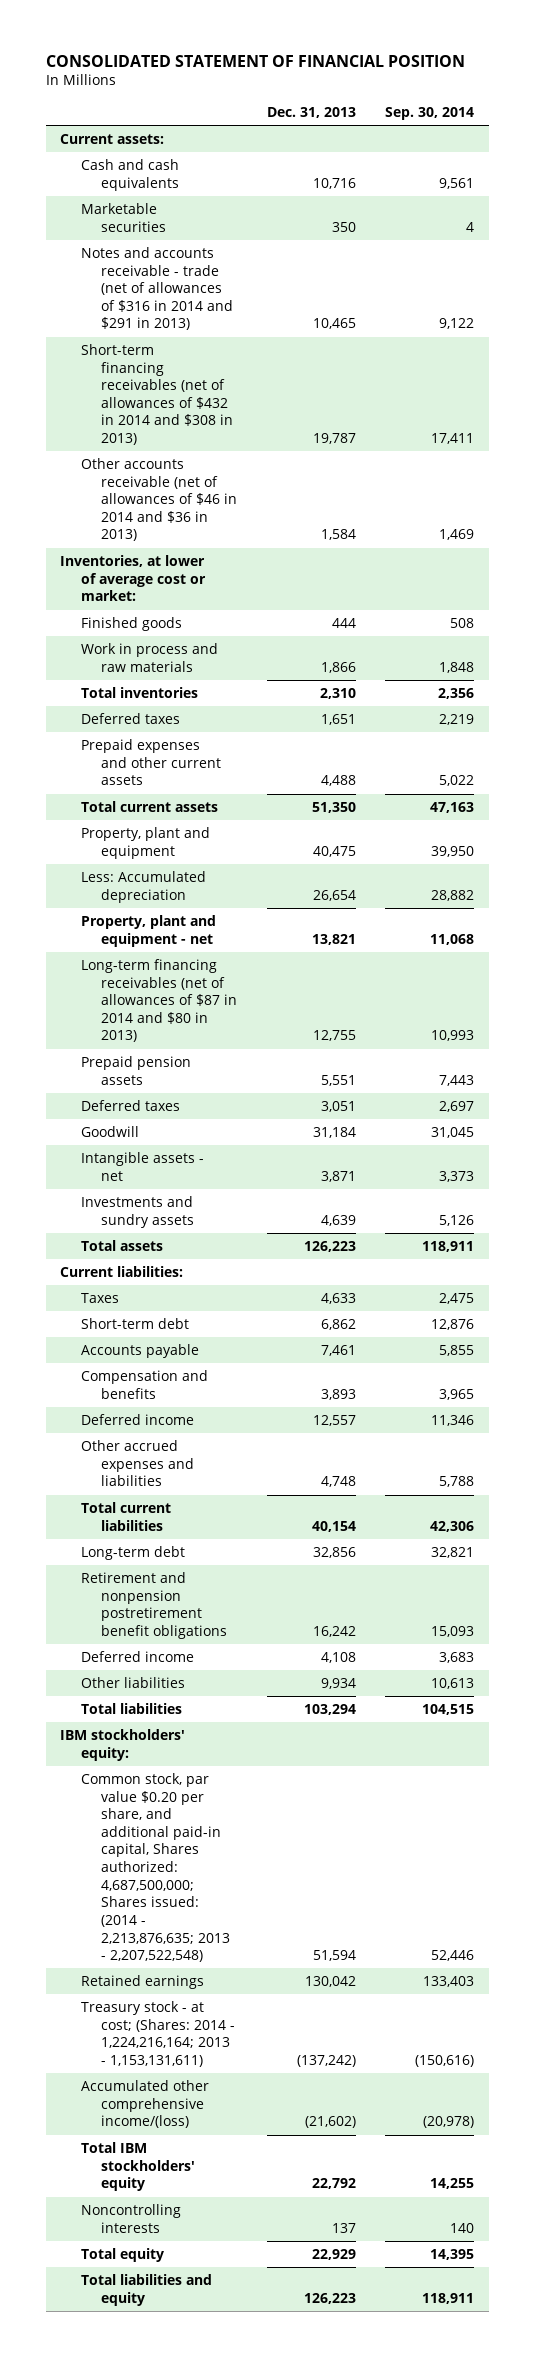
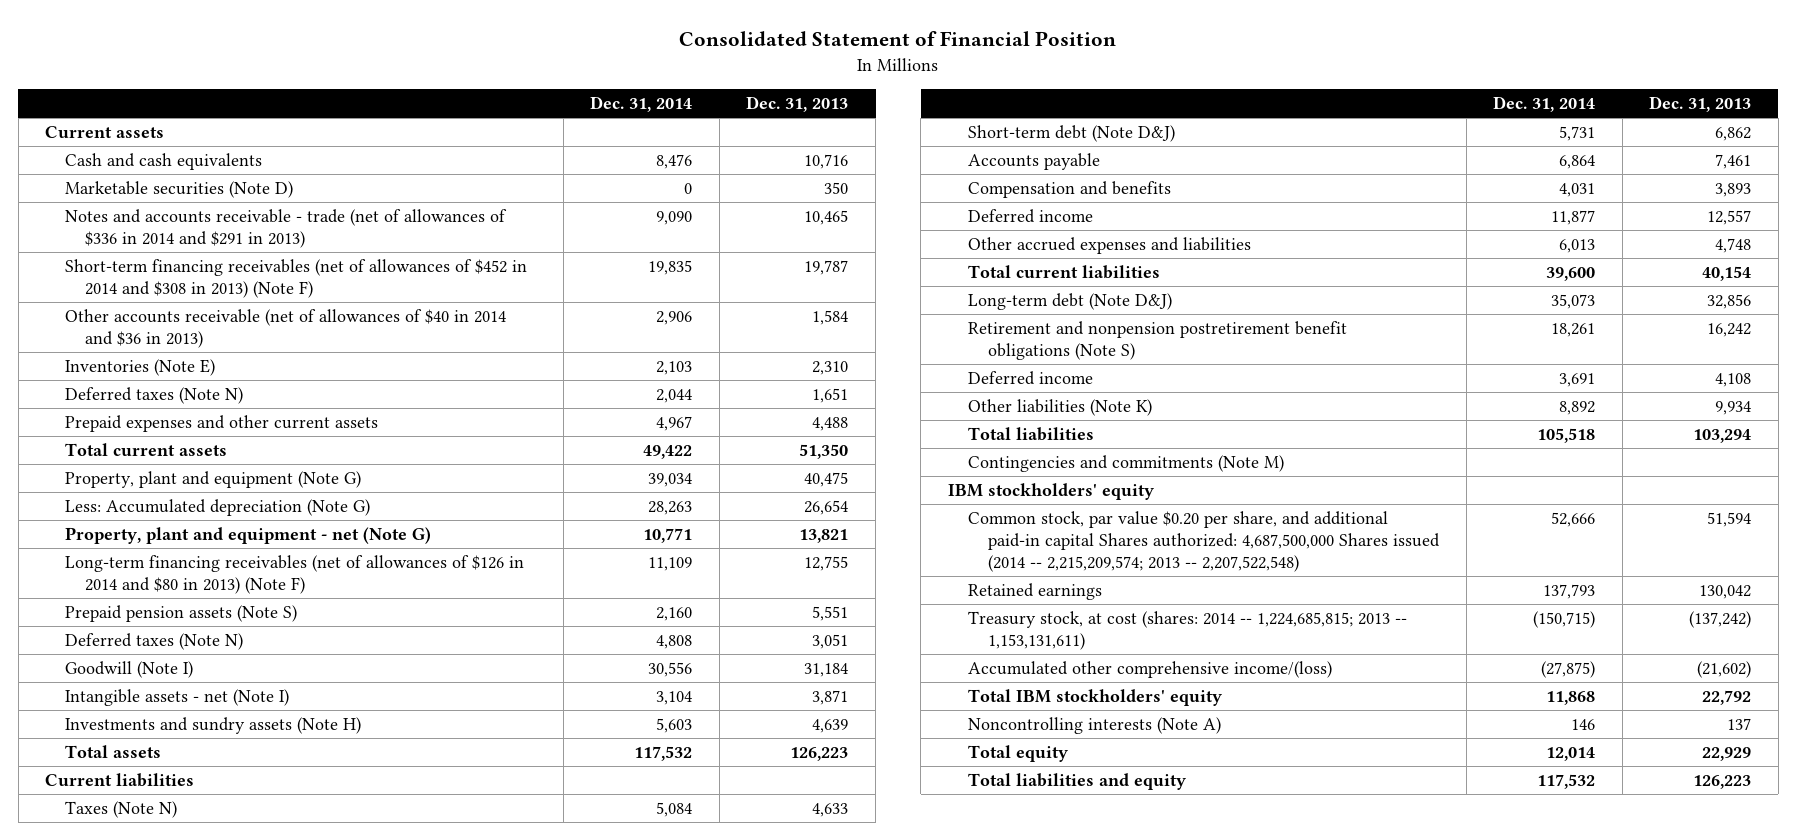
[45,54,465,67] CONSOLIDATED STATEMENT OF FINANCIAL POSITION -> [679,31,1117,47] Consolidated Statement of Financial Position
[385,106,475,120] Sep. 30, 2014 -> none
none -> [590,95,693,112] Dec. 31, 2014
[60,134,165,145] Current assets: -> [45,126,165,139] Current assets
[60,555,206,602] Inventories, at lower of average cost or market: -> none
[80,617,182,632] Finished goods -> none
[80,643,218,672] Work in process and raw materials -> none
[80,203,167,232] Marketable securities -> [65,181,294,199] Marketable securities (Note D)
[80,247,234,331] Notes and accounts receivable - trade (net of allowances of $316 in 2014 and $291 in 2013) -> [65,209,508,249] Notes and accounts receivable - trade (net of allowances of $336 in 2014 and $291 in 2013)
[80,344,234,446] Short-term financing receivables (net of allowances of $432 in 2014 and $308 in 2013) -> [65,259,528,299] Short-term financing receivables (net of allowances of $452 in 2014 and $308 in 2013) (Note F)
[80,458,238,542] Other accounts receivable (net of allowances of $46 in 2014 and $36 in 2013) -> [65,309,507,349] Other accounts receivable (net of allowances of $40 in 2014 and $36 in 2013)
[80,687,198,699] Total inventories -> [65,359,216,377] Inventories (Note E)
[80,713,180,725] Deferred taxes -> [65,387,244,405] Deferred taxes (Note N)
[80,827,210,859] Property, plant and equipment -> [65,471,362,489] Property, plant and equipment (Note G)
[80,871,206,903] Less: Accumulated depreciation -> [65,499,371,517] Less: Accumulated depreciation (Note G)
[80,915,216,947] Property, plant and equipment - net -> [65,527,432,545] Property, plant and equipment - net (Note G)
[80,959,238,1043] Long-term financing receivables (net of allowances of $87 in 2014 and $80 in 2013) -> [65,555,525,595] Long-term financing receivables (net of allowances of $126 in 2014 and $80 in 2013) (Note F)
[80,1056,191,1085] Prepaid pension assets -> [65,605,298,623] Prepaid pension assets (Note S)
[80,1100,180,1112] Deferred taxes -> [65,633,244,651] Deferred taxes (Note N)
[80,1126,139,1138] Goodwill -> [65,661,194,679] Goodwill (Note I)
[80,1152,204,1181] Intangible assets - net -> [65,689,290,707] Intangible assets - net (Note I)
[80,1196,195,1228] Investments and sundry assets -> [65,717,362,735] Investments and sundry assets (Note H)
[60,1266,184,1278] Current liabilities: -> [45,773,195,788] Current liabilities
[80,1293,119,1304] Taxes -> [65,801,178,819] Taxes (Note N)
[80,1318,189,1330] Short-term debt -> [967,125,1175,143] Short-term debt (Note D&J)
[80,1546,185,1561] Long-term debt -> [967,293,1172,311] Long-term debt (Note D&J)
[80,1572,228,1639] Retirement and nonpension postretirement benefit obligations -> [967,321,1347,361] Retirement and nonpension postretirement benefit obligations (Note S)
[80,1677,185,1689] Other liabilities -> [967,399,1152,417] Other liabilities (Note K)
none -> [967,455,1284,473] Contingencies and commitments (Note M)
[60,1729,186,1761] IBM stockholders' equity: -> [947,483,1154,501] IBM stockholders' equity
[80,1773,231,1963] Common stock, par value $0.20 per share, and additional paid-in capital, Shares authorized: 4,687,500,000; Shares issued: (2014 - 2,213,876,635; 2013 - 2,207,522,548) -> [967,511,1441,572] Common stock, par value $0.20 per share, and additional paid-in capital Shares authorized: 4,687,500,000 Shares issued (2014 -- 2,215,209,574; 2013 -- 2,207,522,548)
[80,2001,236,2067] Treasury stock - at cost; (Shares: 2014 - 1,224,216,164; 2013 - 1,153,131,611) -> [967,611,1407,651] Treasury stock, at cost (shares: 2014 -- 1,224,685,815; 2013 -- 1,153,131,611)
[80,2204,181,2233] Noncontrolling interests -> [967,717,1221,735] Noncontrolling interests (Note A)

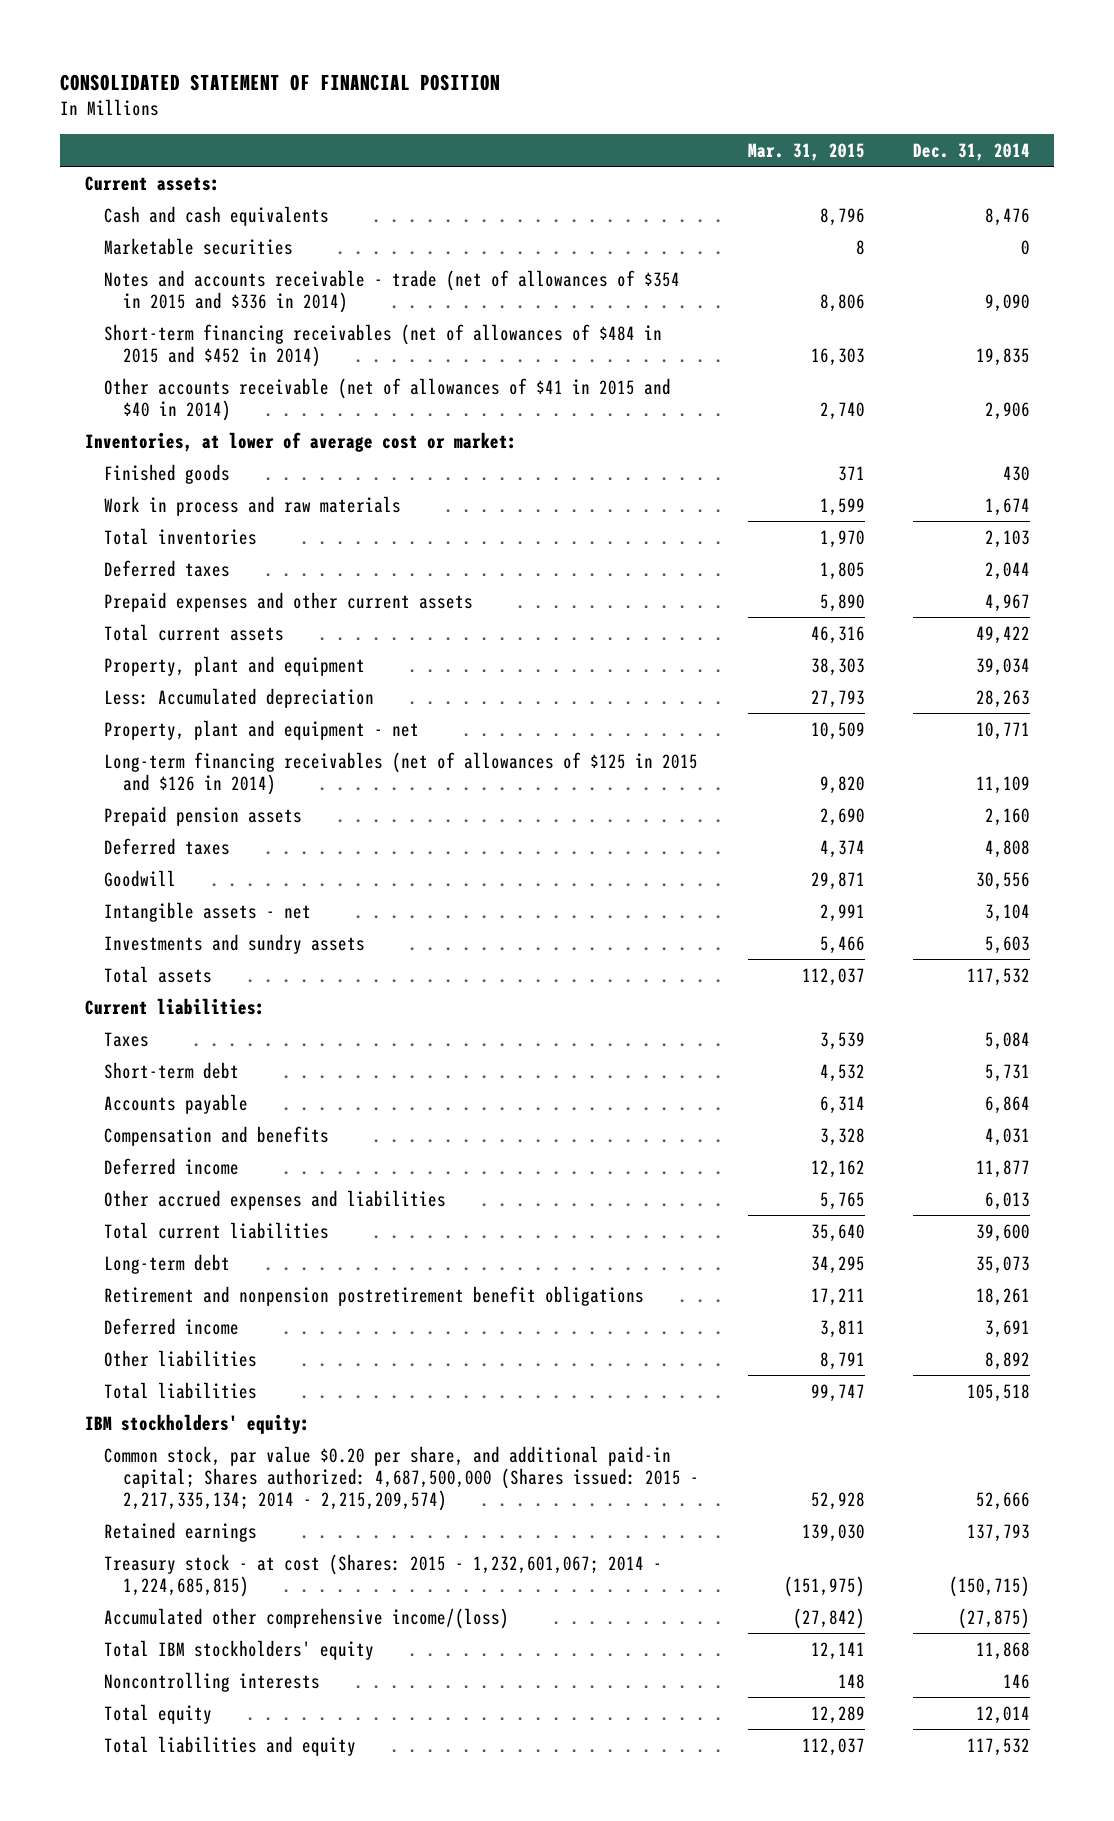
[679,31,1117,47] Consolidated Statement of Financial Position -> [60,73,501,91] CONSOLIDATED STATEMENT OF FINANCIAL POSITION
[746,95,849,112] Dec. 31, 2013 -> none
none -> [747,142,865,161] Mar. 31, 2015
[45,126,165,139] Current assets -> [84,175,220,191] Current assets:
[65,181,294,199] Marketable securities (Note D) -> [103,237,293,255] Marketable securities
[65,209,508,249] Notes and accounts receivable - trade (net of allowances of $336 in 2014 and $291 in 2013) -> [103,269,680,313] Notes and accounts receivable - trade (net of allowances of $354 in 2015 and $336 in 2014)
[65,259,528,299] Short-term financing receivables (net of allowances of $452 in 2014 and $308 in 2013) (Note F) -> [103,323,662,367] Short-term financing receivables (net of allowances of $484 in 2015 and $452 in 2014)
[65,309,507,349] Other accounts receivable (net of allowances of $40 in 2014 and $36 in 2013) -> [103,377,671,421] Other accounts receivable (net of allowances of $41 in 2015 and $40 in 2014)
none -> [84,431,517,452] Inventories, at lower of average cost or market:
none -> [103,463,230,484] Finished goods
none -> [103,495,401,516] Work in process and raw materials
[65,359,216,377] Inventories (Note E) -> [103,527,257,545] Total inventories
[65,387,244,405] Deferred taxes (Note N) -> [103,559,230,577] Deferred taxes
[65,471,362,489] Property, plant and equipment (Note G) -> [103,655,365,676] Property, plant and equipment
[65,499,371,517] Less: Accumulated depreciation (Note G) -> [103,687,374,708] Less: Accumulated depreciation
[65,527,432,545] Property, plant and equipment - net (Note G) -> [103,719,419,740] Property, plant and equipment - net
[65,555,525,595] Long-term financing receivables (net of allowances of $126 in 2014 and $80 in 2013) (Note F) -> [103,751,698,795] Long-term financing receivables (net of allowances of $125 in 2015 and $126 in 2014)
[65,605,298,623] Prepaid pension assets (Note S) -> [103,805,302,826] Prepaid pension assets
[65,633,244,651] Deferred taxes (Note N) -> [103,837,230,855] Deferred taxes
[65,661,194,679] Goodwill (Note I) -> [103,869,176,887] Goodwill
[65,689,290,707] Intangible assets - net (Note I) -> [103,901,311,922] Intangible assets - net
[65,717,362,735] Investments and sundry assets (Note H) -> [103,933,365,954] Investments and sundry assets
[45,773,195,788] Current liabilities -> [84,997,265,1015] Current liabilities:
[65,801,178,819] Taxes (Note N) -> [103,1031,149,1047] Taxes
[967,125,1175,143] Short-term debt (Note D&J) -> [103,1061,239,1079] Short-term debt
[967,293,1172,311] Long-term debt (Note D&J) -> [103,1253,230,1274] Long-term debt
[967,321,1347,361] Retirement and nonpension postretirement benefit obligations (Note S) -> [103,1285,644,1306] Retirement and nonpension postretirement benefit obligations
[967,399,1152,417] Other liabilities (Note K) -> [103,1349,257,1367] Other liabilities
[967,455,1284,473] Contingencies and commitments (Note M) -> none
[947,483,1154,501] IBM stockholders' equity -> [84,1413,310,1434] IBM stockholders' equity:
[967,511,1441,572] Common stock, par value $0.20 per share, and additional paid-in capital Shares authorized: 4,687,500,000 Shares issued (2014 -- 2,215,209,574; 2013 -- 2,207,522,548) -> [103,1445,700,1511] Common stock, par value $0.20 per share, and additional paid-in capital; Shares authorized: 4,687,500,000 (Shares issued: 2015 - 2,217,335,134; 2014 - 2,215,209,574)
[967,611,1407,651] Treasury stock, at cost (shares: 2014 -- 1,224,685,815; 2013 -- 1,153,131,611) -> [103,1553,662,1597] Treasury stock - at cost (Shares: 2015 - 1,232,601,067; 2014 - 1,224,685,815)
[967,717,1221,735] Noncontrolling interests (Note A) -> [103,1671,320,1692] Noncontrolling interests

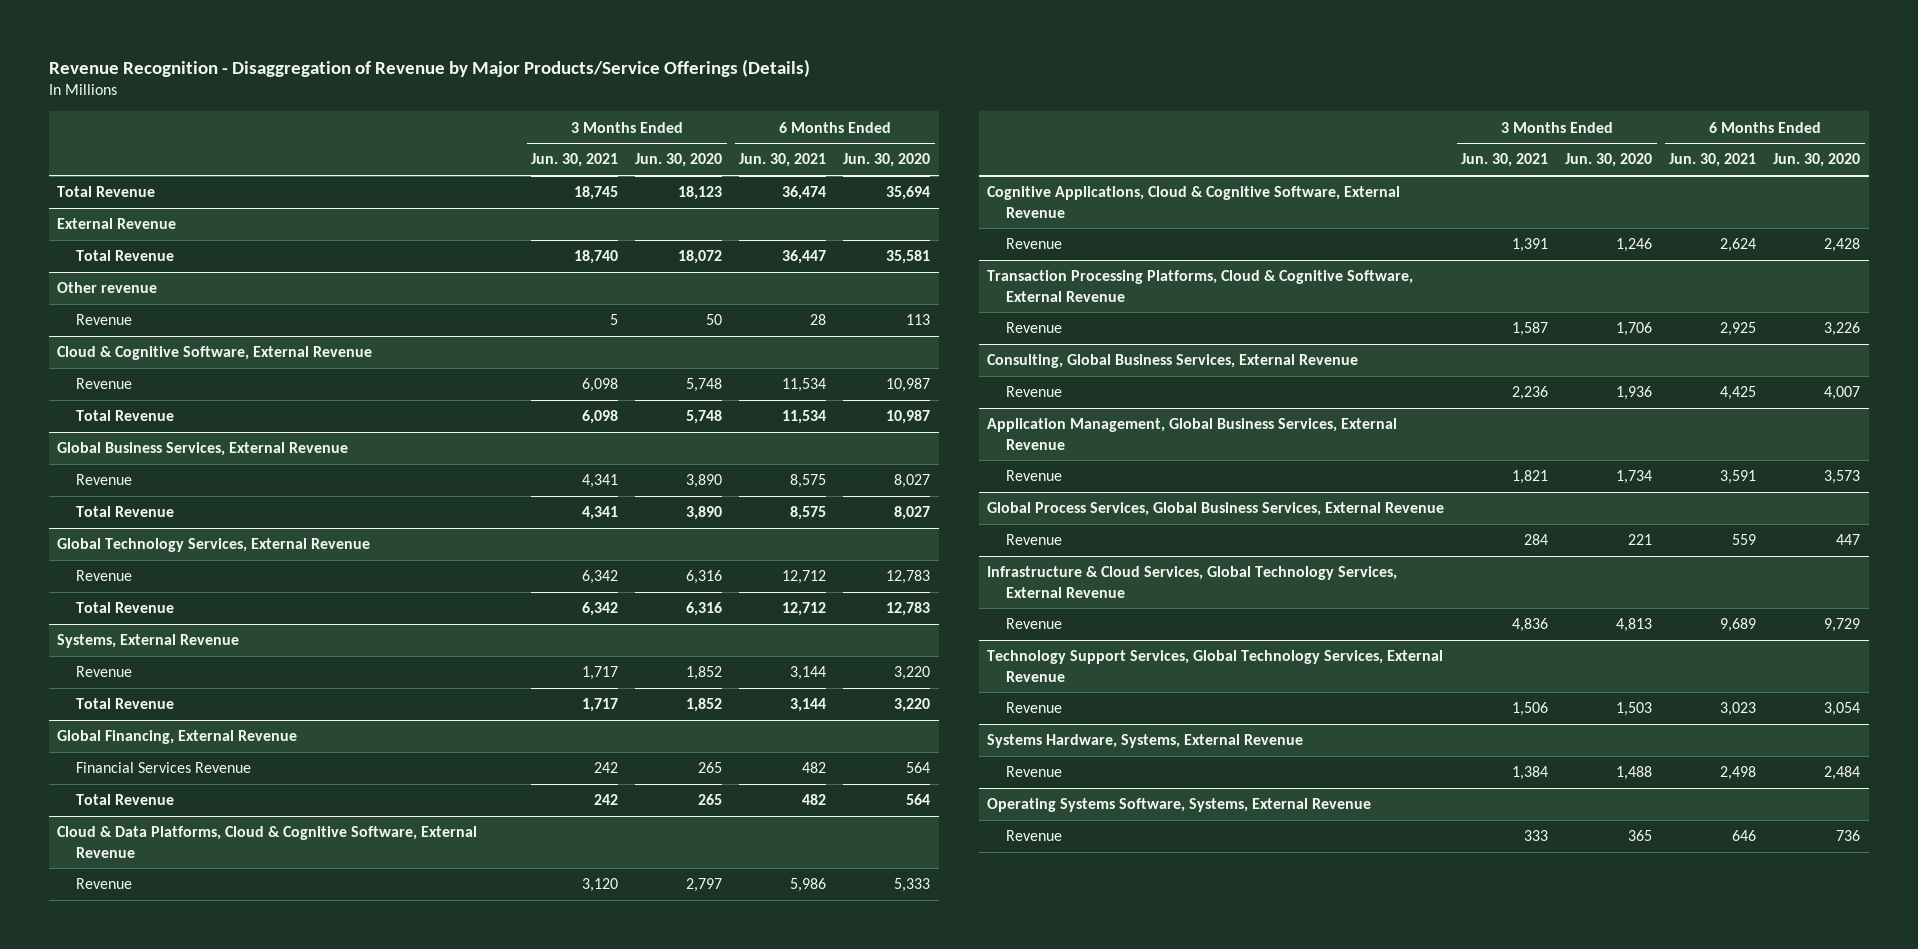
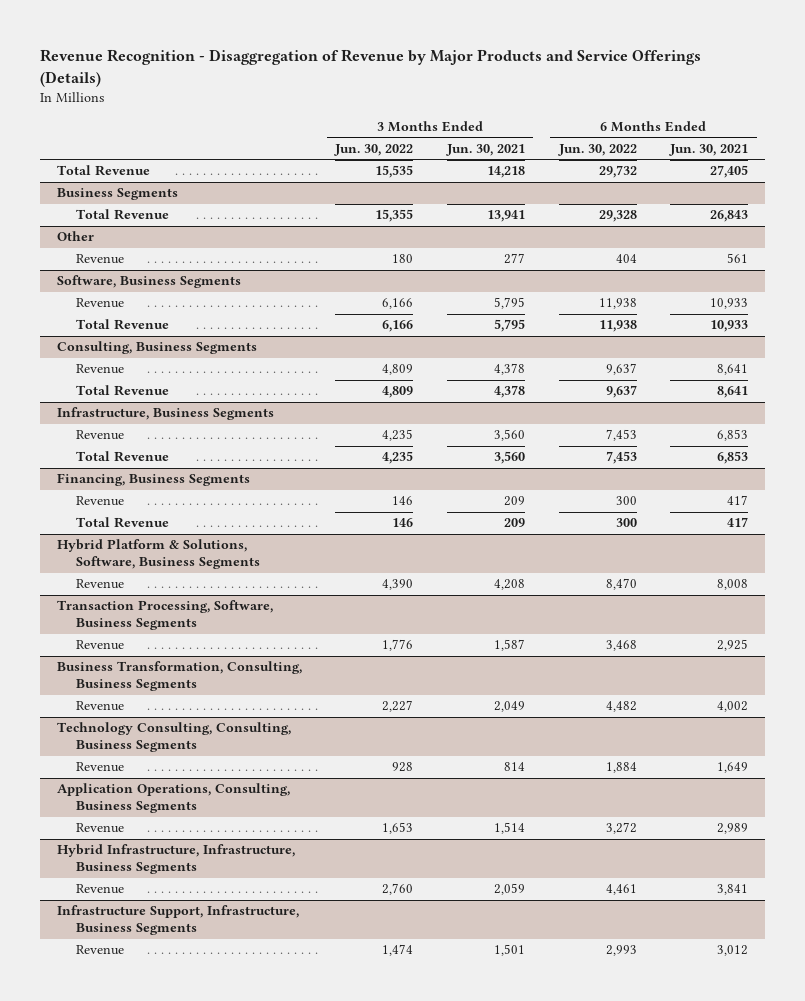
[48,58,810,77] Revenue Recognition - Disaggregation of Revenue by Major Products/Service Offerings (Details) -> [39,49,701,87] Revenue Recognition - Disaggregation of Revenue by Major Products and Service Offerings (Details)
[635,153,723,168] Jun. 30, 2020 -> none
[843,153,931,168] Jun. 30, 2020 -> none
none -> [334,143,414,156] Jun. 30, 2022
none -> [557,143,637,156] Jun. 30, 2022
[57,218,177,230] External Revenue -> none
[57,346,373,361] Cloud & Cognitive Software, External Revenue -> none
[57,442,349,457] Global Business Services, External Revenue -> none
[57,538,371,553] Global Technology Services, External Revenue -> none
[57,634,240,649] Systems, External Revenue -> none
[57,730,298,745] Global Financing, External Revenue -> none
[76,762,252,774] Financial Services Revenue -> none
[76,794,175,806] Total Revenue -> none
[57,826,478,858] Cloud & Data Platforms, Cloud & Cognitive Software, External Revenue -> none
[987,186,1401,218] Cognitive Applications, Cloud & Cognitive Software, External Revenue -> none
[1006,238,1063,250] Revenue -> none
[987,270,1414,302] Transaction Processing Platforms, Cloud & Cognitive Software, External Revenue -> none
[574,186,619,201] 18,745 -> [486,166,525,179] 14,218
[782,186,827,201] 36,474 -> [710,165,749,179] 27,405
none -> [56,188,178,201] Business Segments
[574,250,619,265] 18,740 -> [486,210,525,223] 13,941
[782,250,827,265] 36,447 -> [710,210,749,223] 26,843
[57,282,158,294] Other revenue -> [56,231,94,242] Other
[610,314,619,326] 5 -> [503,253,525,265] 277
[810,314,827,326] 28 -> [727,253,749,264] 561
none -> [56,275,241,289] Software, Business Segments
[582,378,619,393] 6,098 -> [493,297,525,310] 5,795
[782,378,827,393] 11,534 -> [710,298,749,310] 10,933
[582,410,619,425] 6,098 -> [493,319,525,333] 5,795
[782,410,827,425] 11,534 -> [710,320,749,333] 10,933
none -> [56,341,257,355] Consulting, Business Segments
[582,474,619,489] 4,341 -> [493,363,525,376] 4,378
[790,474,827,489] 8,575 -> [717,364,749,376] 8,641
[582,506,619,521] 4,341 -> [493,385,525,399] 4,378
[790,506,827,521] 8,575 -> [717,386,749,399] 8,641
none -> [56,407,274,421] Infrastructure, Business Segments
[582,570,619,585] 6,342 -> [493,429,525,442] 3,560
[782,570,827,585] 12,712 -> [717,429,749,442] 6,853
[582,602,619,617] 6,342 -> [493,451,525,465] 3,560
[782,602,827,617] 12,712 -> [717,451,749,465] 6,853
none -> [56,473,250,487] Financing, Business Segments
[582,666,619,681] 1,717 -> [503,496,525,507] 209
[790,666,827,681] 3,144 -> [727,495,749,506] 417
[582,698,619,713] 1,717 -> [503,518,525,528] 209
[790,698,827,713] 3,144 -> [727,517,749,528] 417
none -> [56,539,260,570] Hybrid Platform & Solutions, Software, Business Segments
[582,878,619,893] 3,120 -> [493,579,525,591] 4,208
[790,878,827,893] 5,986 -> [717,579,749,591] 8,008
none -> [56,600,273,631] Transaction Processing, Software, Business Segments
[987,354,1359,369] Consulting, Global Business Services, External Revenue -> none
[987,418,1398,450] Application Management, Global Business Services, External Revenue -> none
[987,502,1445,517] Global Process Services, Global Business Services, External Revenue -> none
[987,566,1398,598] Infrastructure & Cloud Services, Global Technology Services, External Revenue -> none
[987,650,1444,682] Technology Support Services, Global Technology Services, External Revenue -> none
[987,734,1304,749] Systems Hardware, Systems, External Revenue -> none
[1006,766,1063,778] Revenue -> none
[987,798,1372,813] Operating Systems Software, Systems, External Revenue -> none
[1006,830,1063,842] Revenue -> none
none -> [56,661,302,692] Business Transformation, Consulting, Business Segments
[1512,386,1549,401] 2,236 -> [493,701,525,713] 2,049
[1720,386,1757,401] 4,425 -> [717,701,749,713] 4,002
none -> [56,722,291,753] Technology Consulting, Consulting, Business Segments
[1512,470,1549,485] 1,821 -> [503,762,525,772] 814
[1720,470,1757,485] 3,591 -> [717,762,749,774] 1,649
none -> [56,783,290,814] Application Operations, Consulting, Business Segments
[1524,534,1549,546] 284 -> [493,822,525,835] 1,514
[1732,534,1757,546] 559 -> [717,823,749,835] 2,989
none -> [56,844,295,875] Hybrid Infrastructure, Infrastructure, Business Segments
[1512,618,1549,633] 4,836 -> [493,883,525,896] 2,059
[1720,618,1757,633] 9,689 -> [717,884,749,896] 3,841
none -> [56,905,299,936] Infrastructure Support, Infrastructure, Business Segments
[1512,702,1549,717] 1,506 -> [493,944,525,957] 1,501
[1720,702,1757,717] 3,023 -> [717,945,749,957] 3,012

